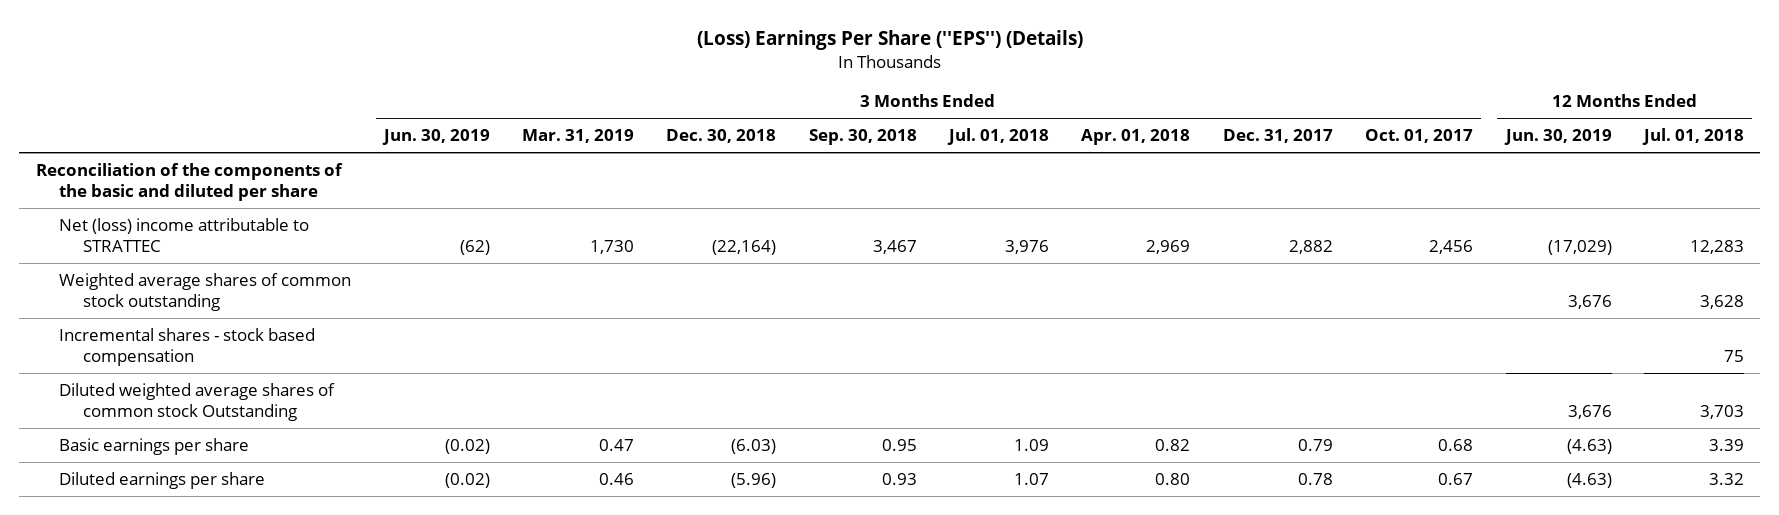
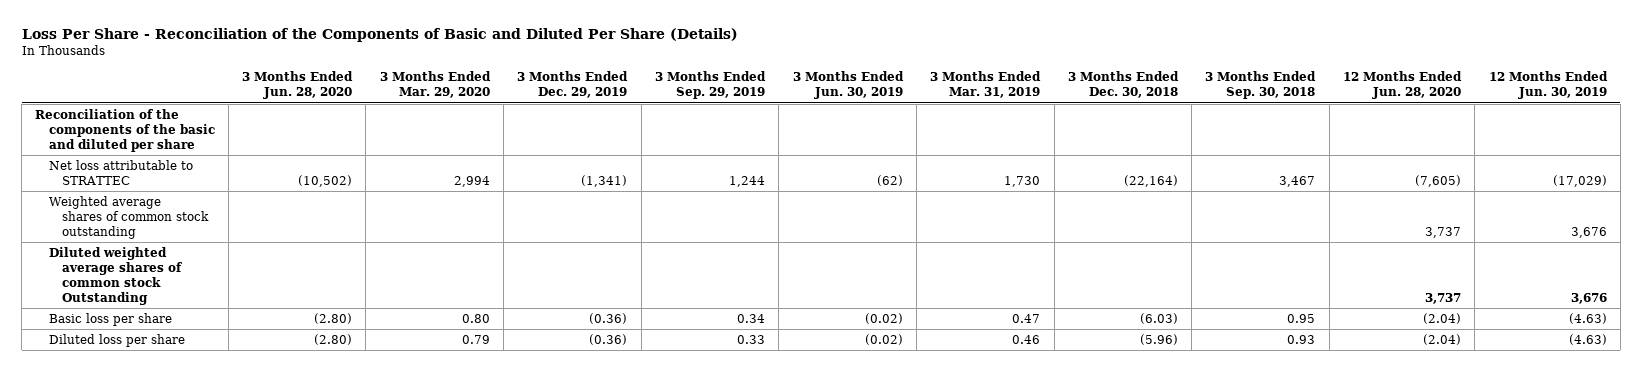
[696,30,1083,51] (Loss) Earnings Per Share (''EPS'') (Details) -> [21,28,738,43] Loss Per Share - Reconciliation of the Components of Basic and Diluted Per Share (Details)
[947,128,1050,146] Jul. 01, 2018 -> none
[1081,129,1191,146] Apr. 01, 2018 -> none
[1222,129,1333,144] Dec. 31, 2017 -> none
[1365,129,1474,144] Oct. 01, 2017 -> none
[1641,128,1744,146] Jul. 01, 2018 -> none
none -> [242,71,354,100] 3 Months Ended Jun. 28, 2020
none -> [379,71,491,99] 3 Months Ended Mar. 29, 2020
none -> [517,71,629,99] 3 Months Ended Dec. 29, 2019
none -> [654,71,766,100] 3 Months Ended Sep. 29, 2019
none -> [1343,71,1463,100] 12 Months Ended Jun. 28, 2020
[59,217,310,253] Net (loss) income attributable to STRATTEC -> [48,159,193,185] Net loss attributable to STRATTEC
[59,327,316,367] Incremental shares - stock based compensation -> none
[59,437,250,455] Basic earnings per share -> [48,312,172,326] Basic loss per share
[59,471,266,489] Diluted earnings per share -> [48,333,185,347] Diluted loss per share

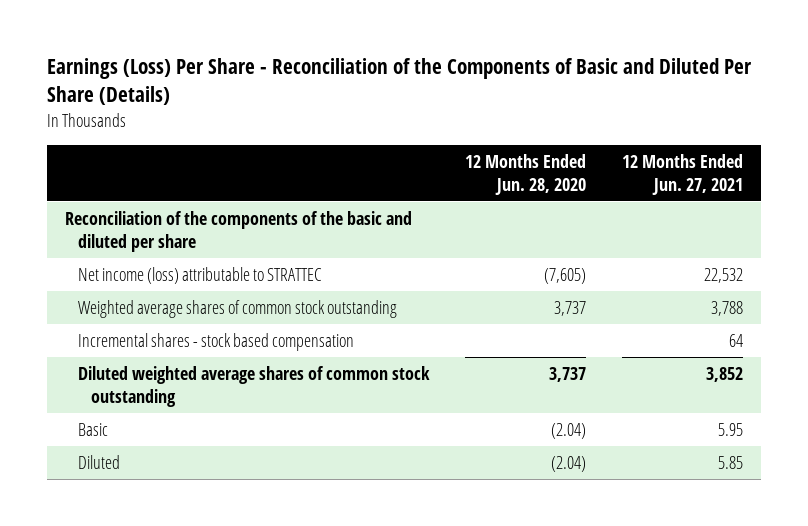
[21,28,738,43] Loss Per Share - Reconciliation of the Components of Basic and Diluted Per Share (Details) -> [46,58,752,106] Earnings (Loss) Per Share - Reconciliation of the Components of Basic and Diluted Per Share (Details)
[242,71,354,100] 3 Months Ended Jun. 28, 2020 -> none
[379,71,491,99] 3 Months Ended Mar. 29, 2020 -> none
[517,71,629,99] 3 Months Ended Dec. 29, 2019 -> none
[654,71,766,100] 3 Months Ended Sep. 29, 2019 -> none
[792,71,904,100] 3 Months Ended Jun. 30, 2019 -> none
[930,71,1042,99] 3 Months Ended Mar. 31, 2019 -> none
[1067,71,1179,99] 3 Months Ended Dec. 30, 2018 -> none
[1205,71,1317,100] 3 Months Ended Sep. 30, 2018 -> none
[1488,71,1608,100] 12 Months Ended Jun. 30, 2019 -> none
none -> [622,153,744,195] 12 Months Ended Jun. 27, 2021
[48,159,193,185] Net loss attributable to STRATTEC -> [77,266,322,284] Net income (loss) attributable to STRATTEC
none -> [77,332,354,351] Incremental shares - stock based compensation
[48,246,182,305] Diluted weighted average shares of common stock Outstanding -> [77,365,430,408] Diluted weighted average shares of common stock outstanding
[48,312,172,326] Basic loss per share -> [77,422,108,436] Basic
[48,333,185,347] Diluted loss per share -> [77,454,120,469] Diluted

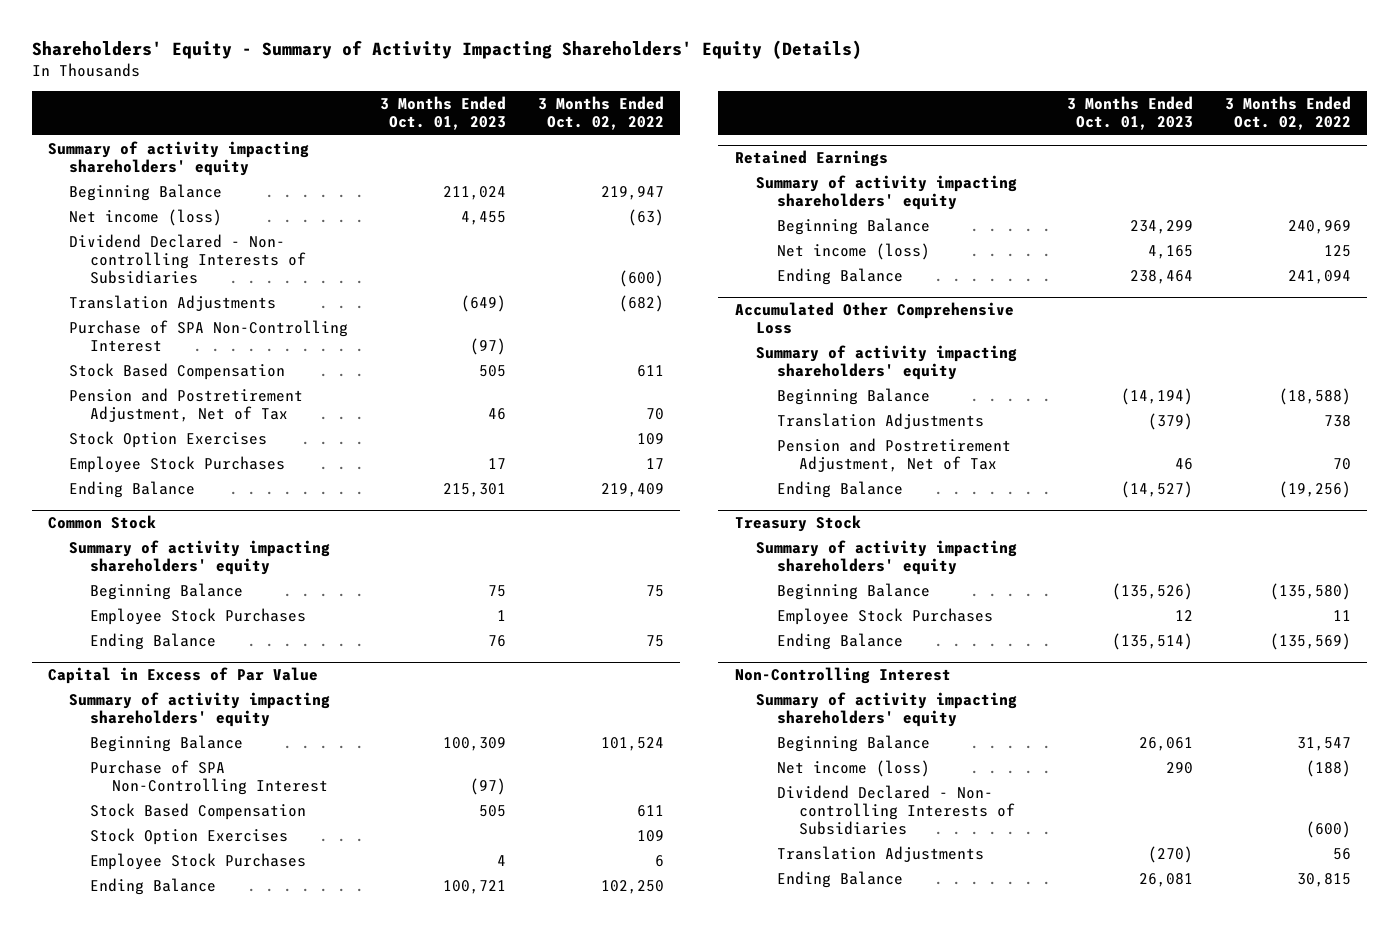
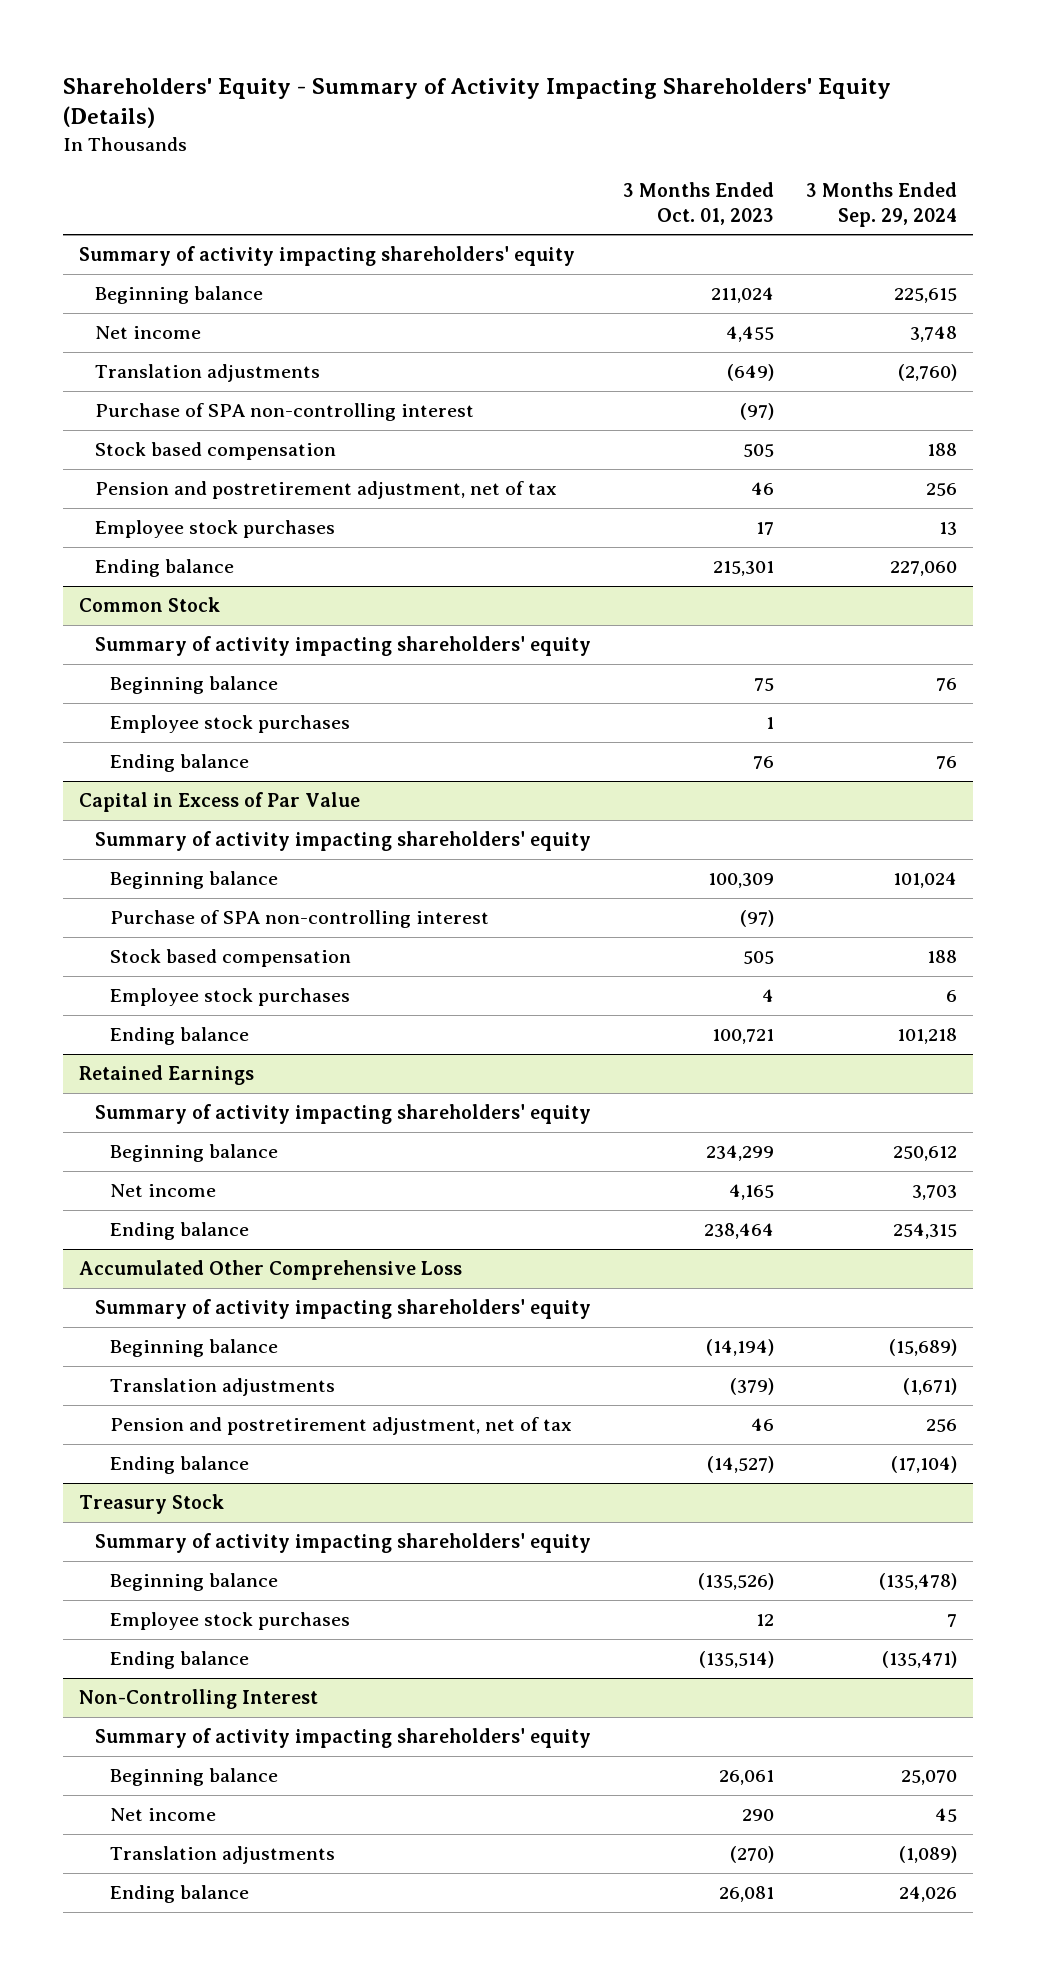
[538,96,665,131] 3 Months Ended Oct. 02, 2022 -> none
none -> [806,181,958,227] 3 Months Ended Sep. 29, 2024
[69,233,307,284] Dividend Declared - Non- controlling Interests of Subsidiaries -> none
[69,430,268,448] Stock Option Exercises -> none
[69,183,223,201] Beginning Balance -> [94,286,263,305] Beginning balance
[69,208,223,226] Net income (loss) -> [94,326,201,340] Net income
[69,294,277,311] Translation Adjustments -> [94,364,320,383] Translation adjustments
[69,319,349,352] Purchase of SPA Non-Controlling Interest -> [94,403,474,422] Purchase of SPA non-controlling interest
[69,362,286,380] Stock Based Compensation -> [94,442,336,461] Stock based compensation
[69,387,304,422] Pension and Postretirement Adjustment, Net of Tax -> [94,481,557,500] Pension and postretirement adjustment, net of tax
[69,455,286,473] Employee Stock Purchases -> [94,520,335,539] Employee stock purchases
[69,480,196,498] Ending Balance -> [94,559,234,578] Ending balance
[90,582,244,600] Beginning Balance -> [110,676,279,695] Beginning balance
[90,607,307,625] Employee Stock Purchases -> [110,715,351,734] Employee stock purchases
[90,632,217,650] Ending Balance -> [110,754,250,773] Ending balance
[90,827,289,845] Stock Option Exercises -> none
[90,734,244,752] Beginning Balance -> [110,871,279,890] Beginning balance
[90,759,328,795] Purchase of SPA Non-Controlling Interest -> [110,910,490,929] Purchase of SPA non-controlling interest
[90,802,307,820] Stock Based Compensation -> [110,949,352,968] Stock based compensation
[90,852,307,870] Employee Stock Purchases -> [110,988,351,1007] Employee stock purchases
[90,877,217,895] Ending Balance -> [110,1027,250,1046] Ending balance
[777,217,931,235] Beginning Balance -> [110,1144,279,1163] Beginning balance
[777,242,931,260] Net income (loss) -> [110,1184,217,1198] Net income
[777,267,904,285] Ending Balance -> [110,1222,250,1241] Ending balance
[777,387,931,405] Beginning Balance -> [110,1339,279,1358] Beginning balance
[777,412,985,429] Translation Adjustments -> [110,1378,336,1397] Translation adjustments
[777,437,1012,472] Pension and Postretirement Adjustment, Net of Tax -> [110,1417,573,1436] Pension and postretirement adjustment, net of tax
[777,480,904,498] Ending Balance -> [110,1456,250,1475] Ending balance
[777,582,931,600] Beginning Balance -> [110,1573,279,1592] Beginning balance
[777,607,994,625] Employee Stock Purchases -> [110,1612,351,1631] Employee stock purchases
[777,632,904,650] Ending Balance -> [110,1651,250,1670] Ending balance
[777,784,1015,835] Dividend Declared - Non- controlling Interests of Subsidiaries -> none
[777,734,931,752] Beginning Balance -> [110,1768,279,1787] Beginning balance
[777,759,931,777] Net income (loss) -> [110,1808,217,1822] Net income
[777,845,985,862] Translation Adjustments -> [110,1846,336,1865] Translation adjustments
[777,870,904,888] Ending Balance -> [110,1885,250,1904] Ending balance

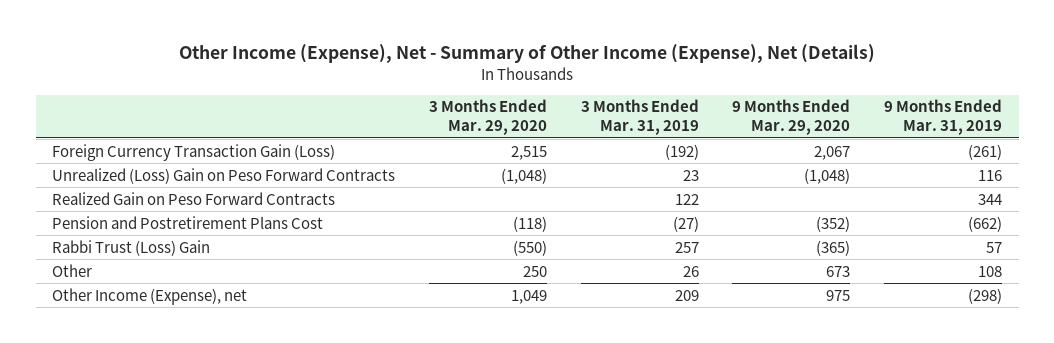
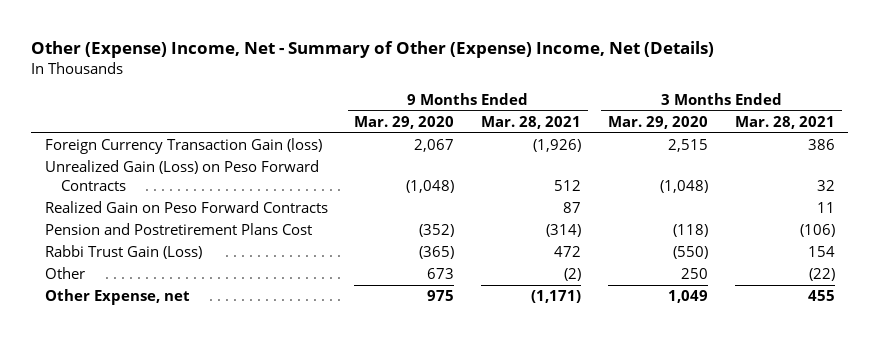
[179,44,876,64] Other Income (Expense), Net - Summary of Other Income (Expense), Net (Details) -> [31,41,715,59] Other (Expense) Income, Net - Summary of Other (Expense) Income, Net (Details)
[580,99,699,136] 3 Months Ended Mar. 31, 2019 -> none
[883,99,1002,136] 9 Months Ended Mar. 31, 2019 -> none
none -> [481,116,582,130] Mar. 28, 2021
none -> [734,116,835,130] Mar. 28, 2021
[52,143,336,161] Foreign Currency Transaction Gain (Loss) -> [44,138,322,155] Foreign Currency Transaction Gain (loss)
[52,167,396,184] Unrealized (Loss) Gain on Peso Forward Contracts -> [44,160,319,191] Unrealized Gain (Loss) on Peso Forward Contracts
[52,239,211,256] Rabbi Trust (Loss) Gain -> [44,245,202,260] Rabbi Trust Gain (Loss)
[52,287,248,305] Other Income (Expense), net -> [44,289,190,306] Other Expense, net

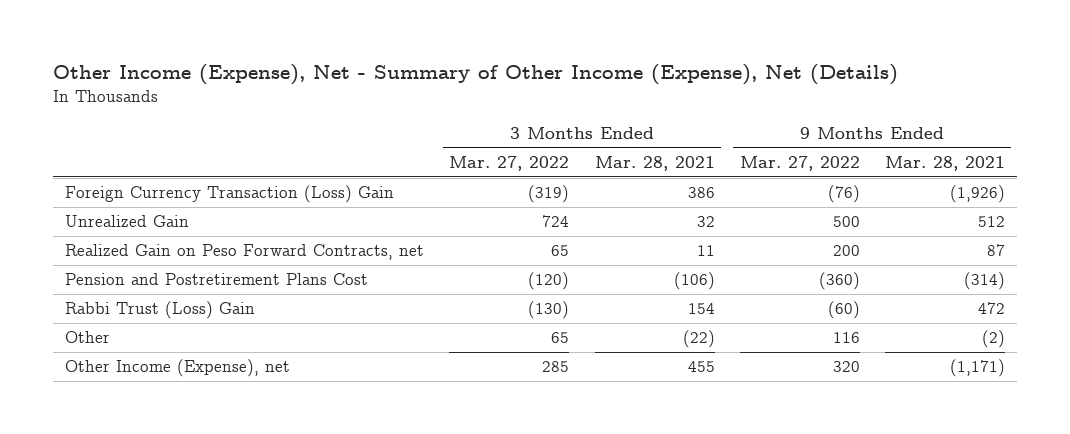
[31,41,715,59] Other (Expense) Income, Net - Summary of Other (Expense) Income, Net (Details) -> [52,64,898,86] Other Income (Expense), Net - Summary of Other Income (Expense), Net (Details)
[354,116,455,130] Mar. 29, 2020 -> none
[608,116,709,130] Mar. 29, 2020 -> none
none -> [449,156,570,172] Mar. 27, 2022
none -> [739,156,860,172] Mar. 27, 2022
[44,138,322,155] Foreign Currency Transaction Gain (loss) -> [65,185,395,204] Foreign Currency Transaction (Loss) Gain
[44,160,319,191] Unrealized Gain (Loss) on Peso Forward Contracts -> [65,215,190,228] Unrealized Gain
[44,201,328,214] Realized Gain on Peso Forward Contracts -> [65,244,425,261] Realized Gain on Peso Forward Contracts, net
[44,245,202,260] Rabbi Trust Gain (Loss) -> [65,301,256,320] Rabbi Trust (Loss) Gain
[44,289,190,306] Other Expense, net -> [65,359,291,378] Other Income (Expense), net

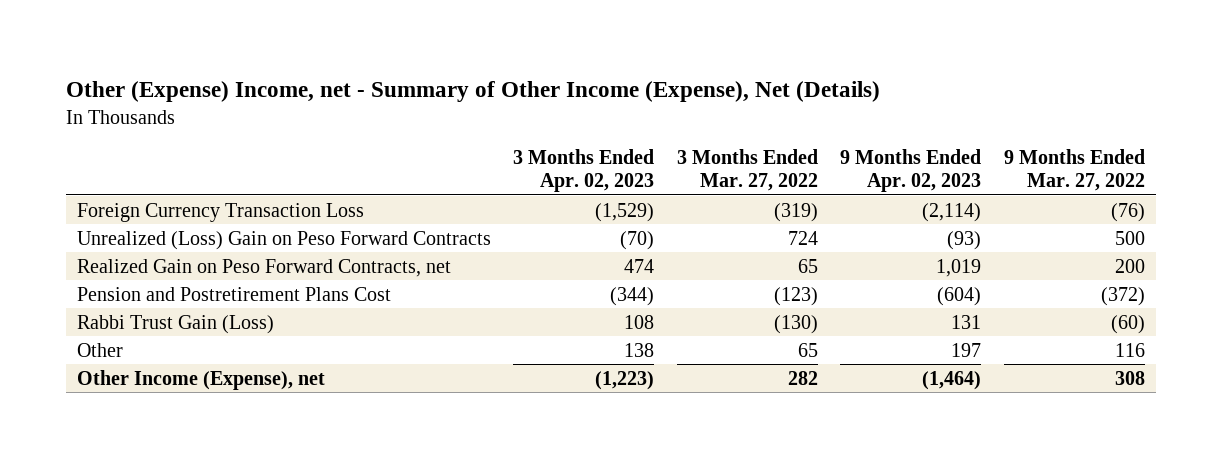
[52,64,898,86] Other Income (Expense), Net - Summary of Other Income (Expense), Net (Details) -> [65,80,880,102] Other (Expense) Income, net - Summary of Other Income (Expense), Net (Details)
[594,156,715,172] Mar. 28, 2021 -> none
[884,156,1005,172] Mar. 28, 2021 -> none
none -> [513,149,655,193] 3 Months Ended Apr. 02, 2023
none -> [840,149,982,193] 9 Months Ended Apr. 02, 2023
[65,185,395,204] Foreign Currency Transaction (Loss) Gain -> [76,202,364,222] Foreign Currency Transaction Loss
[65,215,190,228] Unrealized Gain -> [76,230,491,250] Unrealized (Loss) Gain on Peso Forward Contracts
[528,272,570,291] (120) -> [773,286,818,306] (123)
[818,272,860,291] (360) -> [1100,286,1145,306] (372)
[65,301,256,320] Rabbi Trust (Loss) Gain -> [76,314,274,334] Rabbi Trust Gain (Loss)
[542,361,570,373] 285 -> [787,370,818,385] 282
[832,361,860,373] 320 -> [1114,370,1145,385] 308

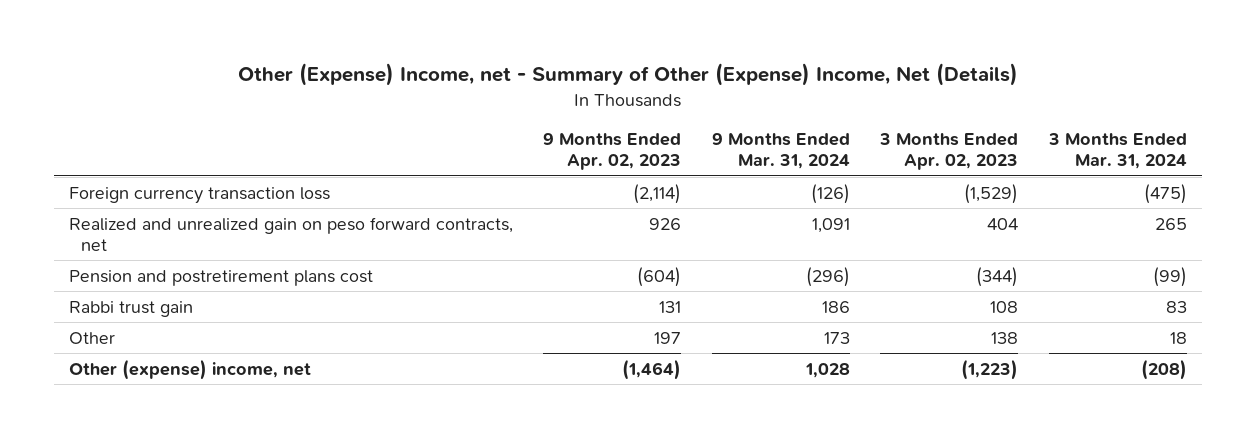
[65,80,880,102] Other (Expense) Income, net - Summary of Other Income (Expense), Net (Details) -> [237,63,1018,87] Other (Expense) Income, net - Summary of Other (Expense) Income, Net (Details)
[676,149,818,192] 3 Months Ended Mar. 27, 2022 -> none
[1003,149,1145,192] 9 Months Ended Mar. 27, 2022 -> none
none -> [711,133,850,170] 9 Months Ended Mar. 31, 2024
none -> [1047,133,1187,170] 3 Months Ended Mar. 31, 2024
[76,230,491,250] Unrealized (Loss) Gain on Peso Forward Contracts -> none
[76,202,364,222] Foreign Currency Transaction Loss -> [68,186,330,204] Foreign currency transaction loss
[76,258,451,277] Realized Gain on Peso Forward Contracts, net -> [68,216,513,251] Realized and unrealized gain on peso forward contracts, net
[624,258,655,273] 474 -> [987,217,1019,230] 404
[936,258,982,277] 1,019 -> [649,217,682,230] 926
[76,286,391,301] Pension and Postretirement Plans Cost -> [68,269,373,286] Pension and postretirement plans cost
[76,314,274,334] Rabbi Trust Gain (Loss) -> [68,300,193,317] Rabbi trust gain
[76,369,325,390] Other Income (Expense), net -> [68,358,311,380] Other (expense) income, net

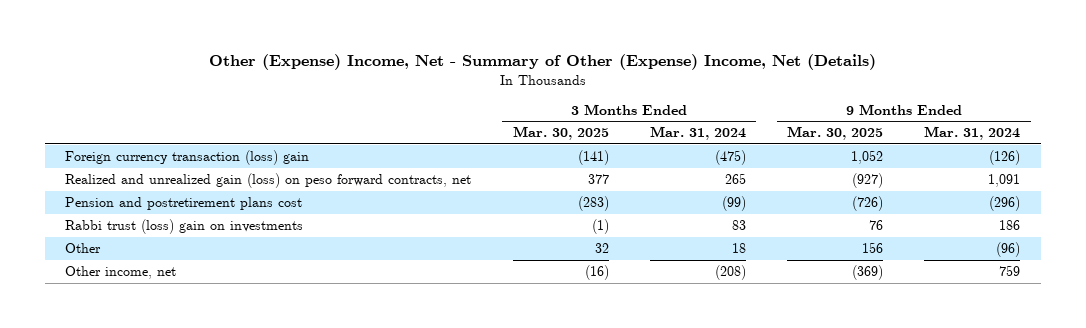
[237,63,1018,87] Other (Expense) Income, net - Summary of Other (Expense) Income, Net (Details) -> [208,54,876,71] Other (Expense) Income, Net - Summary of Other (Expense) Income, Net (Details)
[543,133,682,171] 9 Months Ended Apr. 02, 2023 -> none
[879,133,1019,171] 3 Months Ended Apr. 02, 2023 -> none
none -> [512,126,609,141] Mar. 30, 2025
none -> [787,126,884,141] Mar. 30, 2025
[68,186,330,204] Foreign currency transaction loss -> [65,150,310,166] Foreign currency transaction (loss) gain
[68,216,513,251] Realized and unrealized gain on peso forward contracts, net -> [65,173,472,189] Realized and unrealized gain (loss) on peso forward contracts, net
[68,300,193,317] Rabbi trust gain -> [65,219,304,235] Rabbi trust (loss) gain on investments
[823,331,850,344] 173 -> [996,242,1021,258] (96)
[68,358,311,380] Other (expense) income, net -> [65,266,177,280] Other income, net
[804,362,850,378] 1,028 -> [999,265,1021,277] 759

